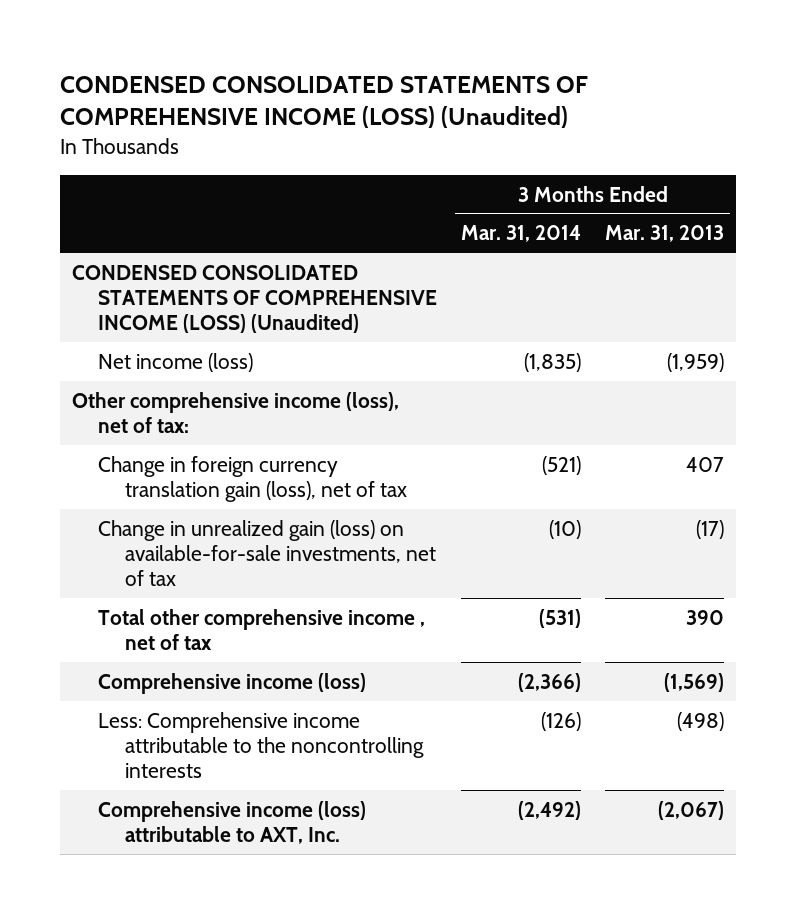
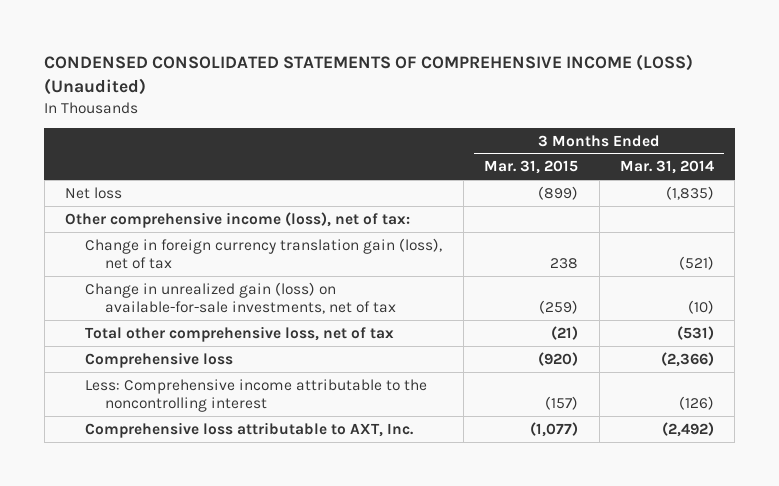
[604,225,724,243] Mar. 31, 2013 -> none
none -> [484,160,579,175] Mar. 31, 2015
[71,264,438,333] CONDENSED CONSOLIDATED STATEMENTS OF COMPREHENSIVE INCOME (LOSS) (Unaudited) -> none
[98,352,254,372] Net income (loss) -> [65,186,123,199] Net loss
[98,608,426,650] Total other comprehensive income , net of tax -> [85,325,395,342] Total other comprehensive loss, net of tax
[98,672,367,694] Comprehensive income (loss) -> [85,351,234,368] Comprehensive loss
[98,711,425,778] Less: Comprehensive income attributable to the noncontrolling interests -> [85,378,428,412] Less: Comprehensive income attributable to the noncontrolling interest
[98,800,367,844] Comprehensive income (loss) attributable to AXT, Inc. -> [85,421,414,438] Comprehensive loss attributable to AXT, Inc.

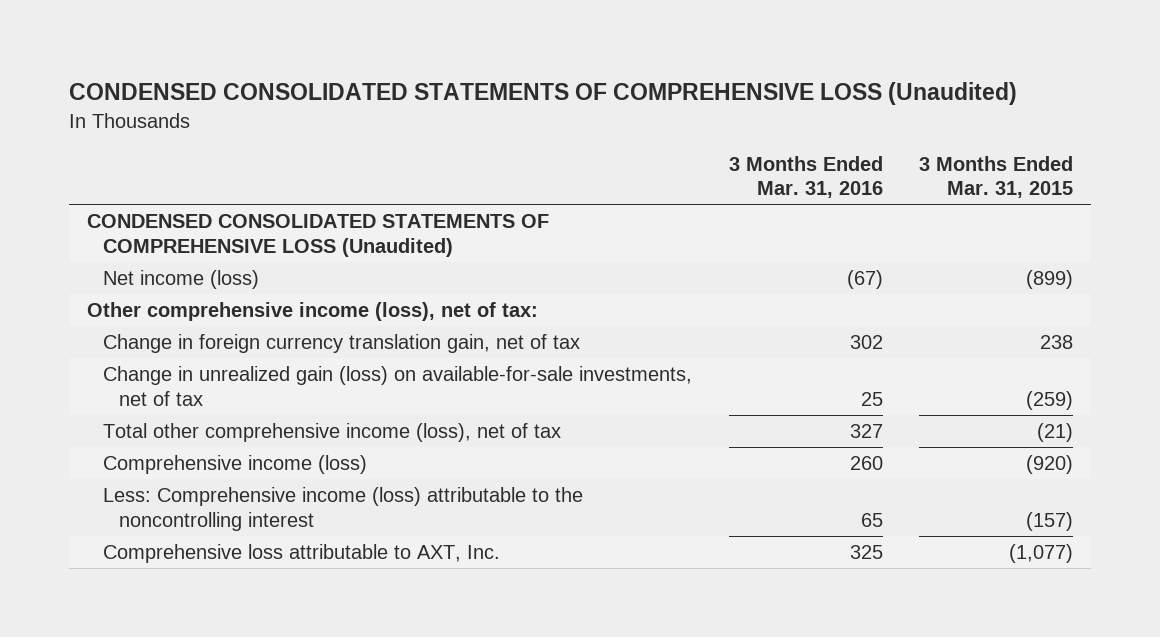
[44,53,694,95] CONDENSED CONSOLIDATED STATEMENTS OF COMPREHENSIVE INCOME (LOSS) (Unaudited) -> [69,82,1018,106] CONDENSED CONSOLIDATED STATEMENTS OF COMPREHENSIVE LOSS (Unaudited)
[619,160,714,175] Mar. 31, 2014 -> none
none -> [728,155,883,199] 3 Months Ended Mar. 31, 2016
none -> [87,213,550,257] CONDENSED CONSOLIDATED STATEMENTS OF COMPREHENSIVE LOSS (Unaudited)
[65,186,123,199] Net loss -> [103,269,260,289] Net income (loss)
[85,237,443,269] Change in foreign currency translation gain (loss), net of tax -> [103,333,581,353] Change in foreign currency translation gain, net of tax
[85,325,395,342] Total other comprehensive loss, net of tax -> [103,422,562,442] Total other comprehensive income (loss), net of tax
[85,351,234,368] Comprehensive loss -> [103,454,368,474] Comprehensive income (loss)
[85,378,428,412] Less: Comprehensive income attributable to the noncontrolling interest -> [103,486,584,531] Less: Comprehensive income (loss) attributable to the noncontrolling interest

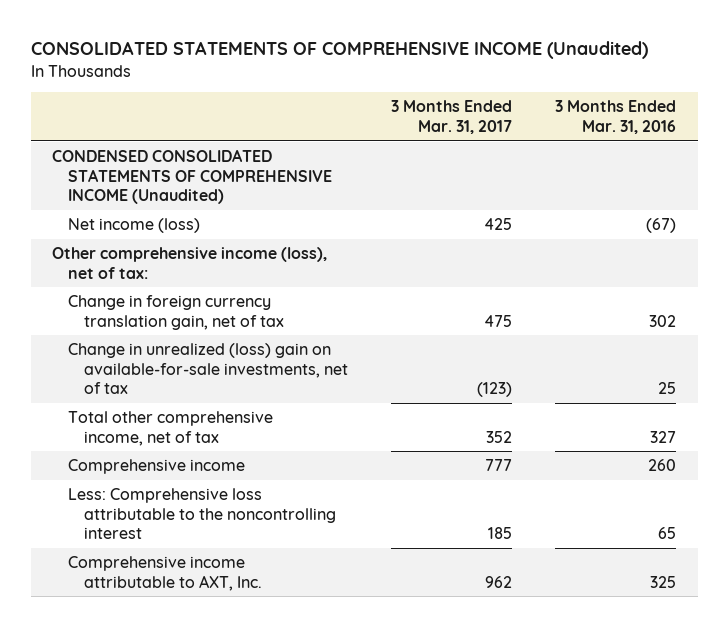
[69,82,1018,106] CONDENSED CONSOLIDATED STATEMENTS OF COMPREHENSIVE LOSS (Unaudited) -> [30,41,648,60] CONSOLIDATED STATEMENTS OF COMPREHENSIVE INCOME (Unaudited)
[918,155,1073,199] 3 Months Ended Mar. 31, 2015 -> none
none -> [390,100,512,135] 3 Months Ended Mar. 31, 2017
[87,213,550,257] CONDENSED CONSOLIDATED STATEMENTS OF COMPREHENSIVE LOSS (Unaudited) -> [52,149,333,205] CONDENSED CONSOLIDATED STATEMENTS OF COMPREHENSIVE INCOME (Unaudited)
[103,365,693,406] Change in unrealized gain (loss) on available-for-sale investments, net of tax -> [68,343,348,395] Change in unrealized (loss) gain on available-for-sale investments, net of tax
[103,422,562,442] Total other comprehensive income (loss), net of tax -> [68,411,274,446] Total other comprehensive income, net of tax
[103,454,368,474] Comprehensive income (loss) -> [68,459,246,475] Comprehensive income
[103,486,584,531] Less: Comprehensive income (loss) attributable to the noncontrolling interest -> [68,488,336,540] Less: Comprehensive loss attributable to the noncontrolling interest
[103,543,501,563] Comprehensive loss attributable to AXT, Inc. -> [68,556,262,591] Comprehensive income attributable to AXT, Inc.

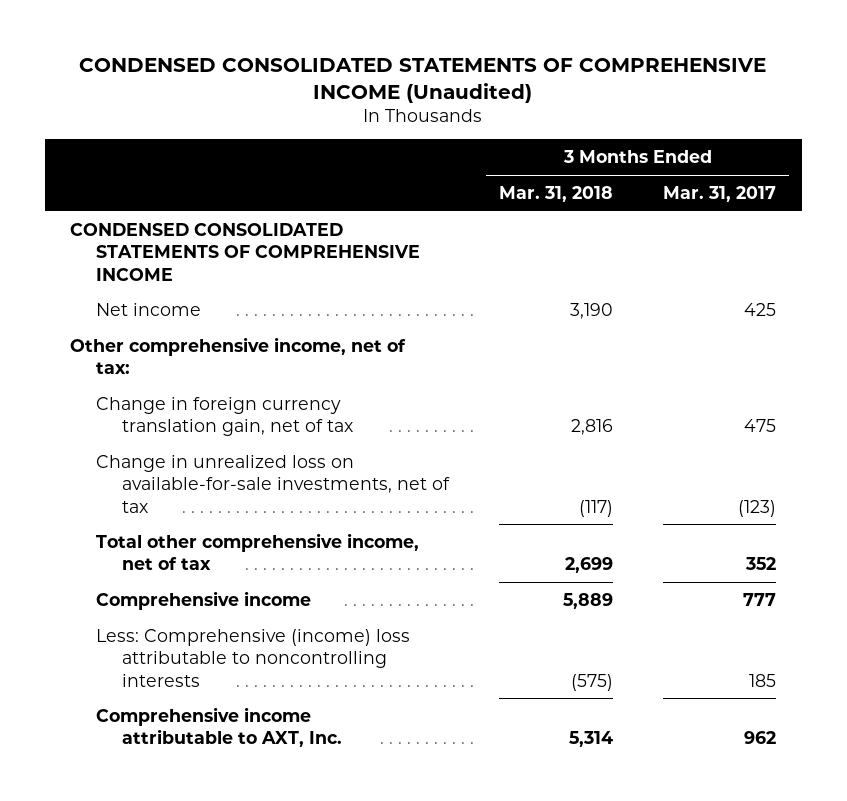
[30,41,648,60] CONSOLIDATED STATEMENTS OF COMPREHENSIVE INCOME (Unaudited) -> [79,57,767,103] CONDENSED CONSOLIDATED STATEMENTS OF COMPREHENSIVE INCOME (Unaudited)
[554,100,676,135] 3 Months Ended Mar. 31, 2016 -> none
none -> [499,185,614,202] Mar. 31, 2018
[52,149,333,205] CONDENSED CONSOLIDATED STATEMENTS OF COMPREHENSIVE INCOME (Unaudited) -> [70,222,420,281] CONDENSED CONSOLIDATED STATEMENTS OF COMPREHENSIVE INCOME
[68,218,201,234] Net income (loss) -> [95,302,201,316] Net income
[52,247,328,279] Other comprehensive income (loss), net of tax: -> [70,336,407,375] Other comprehensive income, net of tax:
[68,343,348,395] Change in unrealized (loss) gain on available-for-sale investments, net of tax -> [95,454,450,513] Change in unrealized loss on available-for-sale investments, net of tax
[68,488,336,540] Less: Comprehensive loss attributable to the noncontrolling interest -> [95,628,410,687] Less: Comprehensive (income) loss attributable to noncontrolling interests

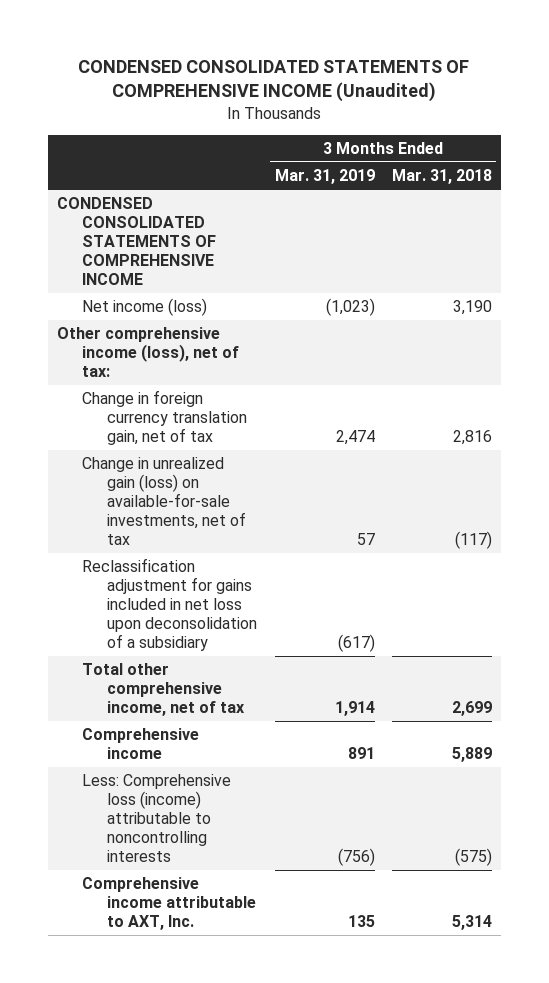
[663,185,777,202] Mar. 31, 2017 -> none
none -> [274,169,375,185] Mar. 31, 2019
[95,302,201,316] Net income -> [82,298,208,317] Net income (loss)
[70,336,407,375] Other comprehensive income, net of tax: -> [56,327,240,378] Other comprehensive income (loss), net of tax:
[95,454,450,513] Change in unrealized loss on available-for-sale investments, net of tax -> [82,457,247,546] Change in unrealized gain (loss) on available-for-sale investments, net of tax
none -> [82,558,258,652] Reclassification adjustment for gains included in net loss upon deconsolidation of a subsidiary
[95,628,410,687] Less: Comprehensive (income) loss attributable to noncontrolling interests -> [82,774,232,863] Less: Comprehensive loss (income) attributable to noncontrolling interests

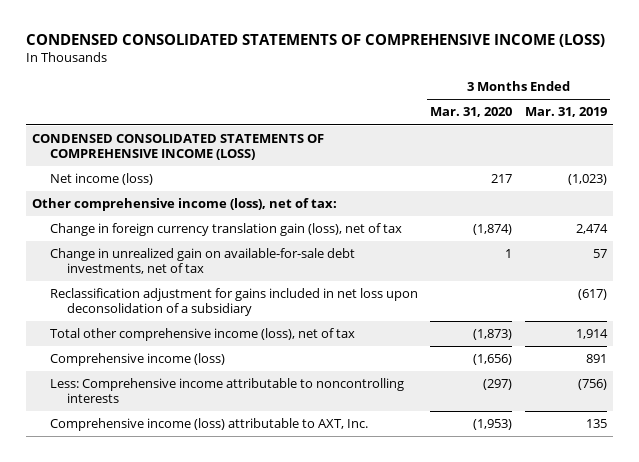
[78,59,470,103] CONDENSED CONSOLIDATED STATEMENTS OF COMPREHENSIVE INCOME (Unaudited) -> [25,34,605,48] CONDENSED CONSOLIDATED STATEMENTS OF COMPREHENSIVE INCOME (LOSS)
[392,169,493,185] Mar. 31, 2018 -> none
none -> [430,107,513,118] Mar. 31, 2020
[56,197,217,286] CONDENSED CONSOLIDATED STATEMENTS OF COMPREHENSIVE INCOME -> [32,134,325,161] CONDENSED CONSOLIDATED STATEMENTS OF COMPREHENSIVE INCOME (LOSS)
[82,390,248,446] Change in foreign currency translation gain, net of tax -> [49,223,402,237] Change in foreign currency translation gain (loss), net of tax
[82,457,247,546] Change in unrealized gain (loss) on available-for-sale investments, net of tax -> [49,248,355,275] Change in unrealized gain on available-for-sale debt investments, net of tax
[82,663,246,717] Total other comprehensive income, net of tax -> [49,328,355,342] Total other comprehensive income (loss), net of tax
[82,728,200,760] Comprehensive income -> [49,353,225,367] Comprehensive income (loss)
[82,774,232,863] Less: Comprehensive loss (income) attributable to noncontrolling interests -> [49,378,404,404] Less: Comprehensive income attributable to noncontrolling interests
[82,877,257,931] Comprehensive income attributable to AXT, Inc. -> [49,418,368,432] Comprehensive income (loss) attributable to AXT, Inc.

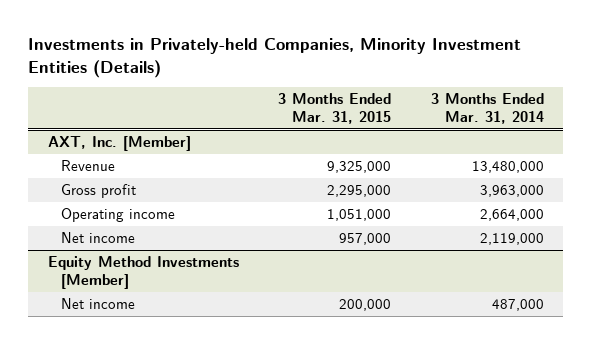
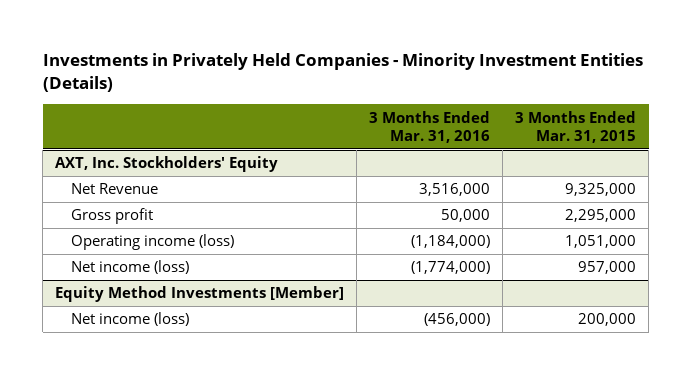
[28,38,522,78] Investments in Privately-held Companies, Minority Investment Entities (Details) -> [42,52,643,93] Investments in Privately Held Companies - Minority Investment Entities (Details)
[430,93,544,124] 3 Months Ended Mar. 31, 2014 -> none
none -> [369,110,491,143] 3 Months Ended Mar. 31, 2016
[48,135,192,152] AXT, Inc. [Member] -> [55,156,279,173] AXT, Inc. Stockholders' Equity
[61,160,116,172] Revenue -> [71,183,159,195] Net Revenue
[61,208,176,223] Operating income -> [71,234,235,251] Operating income (loss)
[61,232,136,244] Net income -> [71,260,190,275] Net income (loss)
[61,298,136,310] Net income -> [71,312,190,327] Net income (loss)

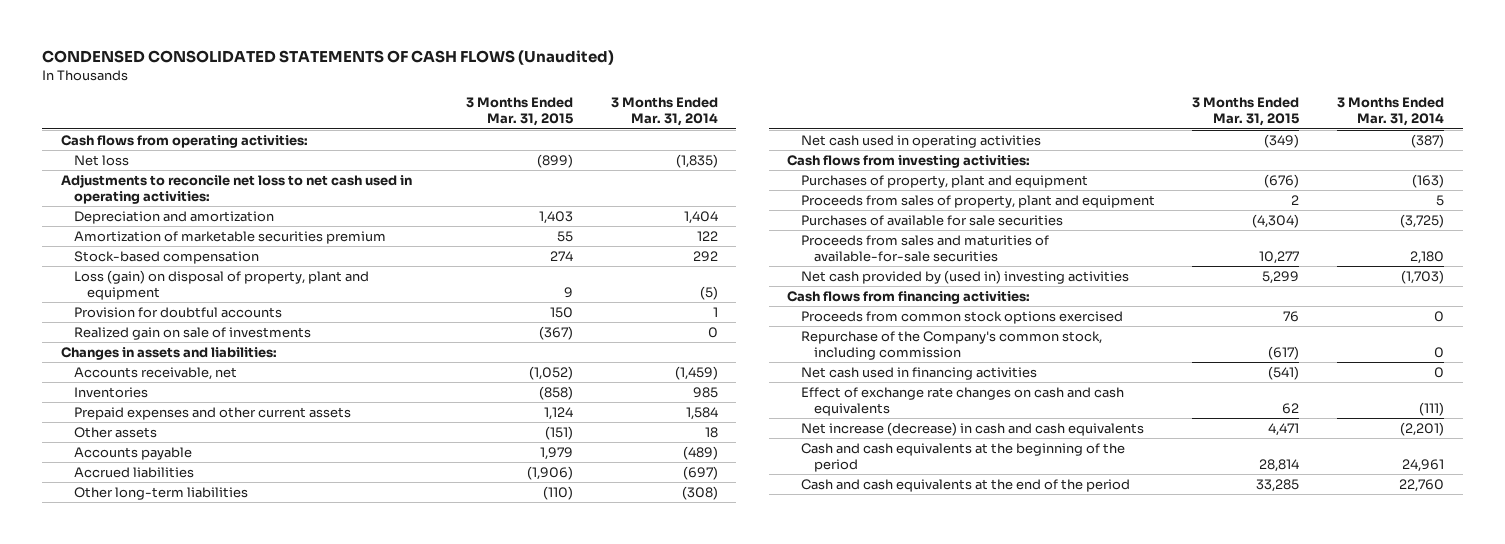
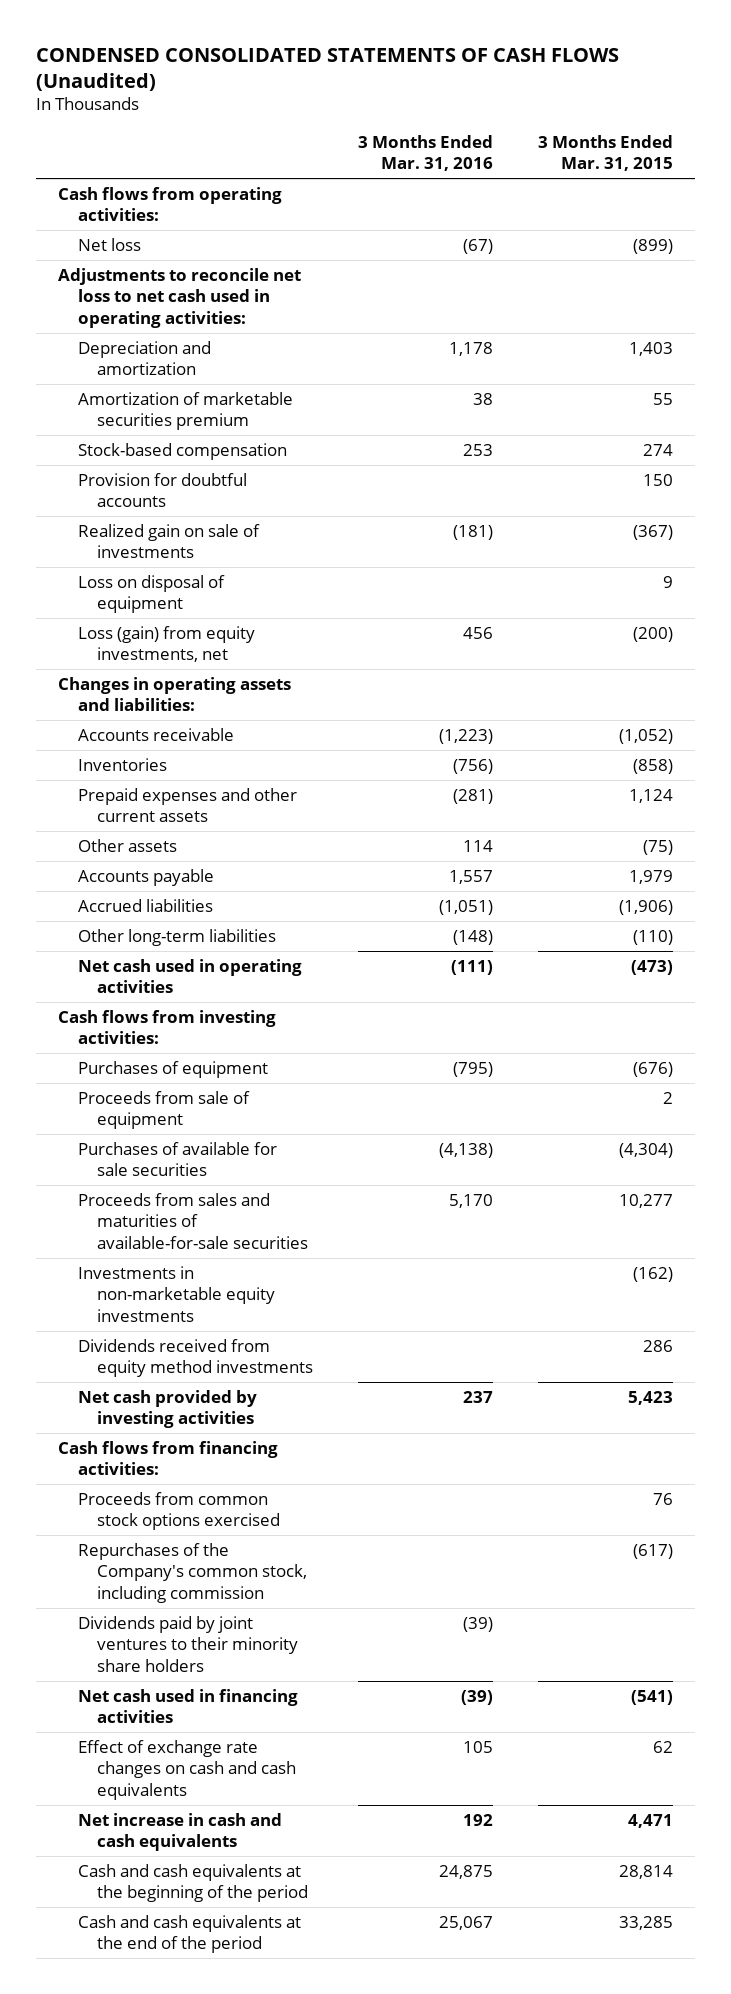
[610,97,718,127] 3 Months Ended Mar. 31, 2014 -> none
none -> [358,134,494,172] 3 Months Ended Mar. 31, 2016
[74,269,370,300] Loss (gain) on disposal of property, plant and equipment -> none
none -> [77,574,225,614] Loss on disposal of equipment
none -> [77,625,255,663] Loss (gain) from equity investments, net
[60,346,277,360] Changes in assets and liabilities: -> [58,676,292,712] Changes in operating assets and liabilities:
[74,366,238,380] Accounts receivable, net -> [77,727,234,741] Accounts receivable
[544,425,573,440] (151) -> [642,839,673,855] (75)
[1264,133,1300,148] (349) -> [630,959,673,975] (473)
[800,174,1088,188] Purchases of property, plant and equipment -> [77,1060,268,1078] Purchases of equipment
[800,194,1155,208] Proceeds from sales of property, plant and equipment -> [77,1090,250,1130] Proceeds from sale of equipment
none -> [77,1265,276,1322] Investments in non-marketable equity investments
none -> [77,1338,314,1378] Dividends received from equity method investments
[800,269,1129,284] Net cash provided by (used in) investing activities -> [77,1389,257,1429] Net cash provided by investing activities
[1262,270,1300,284] 5,299 -> [627,1390,673,1405] 5,423
[800,330,1102,360] Repurchase of the Company's common stock, including commission -> [77,1542,308,1603] Repurchases of the Company's common stock, including commission
none -> [77,1615,299,1672] Dividends paid by joint ventures to their minority share holders
[800,421,1144,436] Net increase (decrease) in cash and cash equivalents -> [77,1812,282,1852] Net increase in cash and cash equivalents

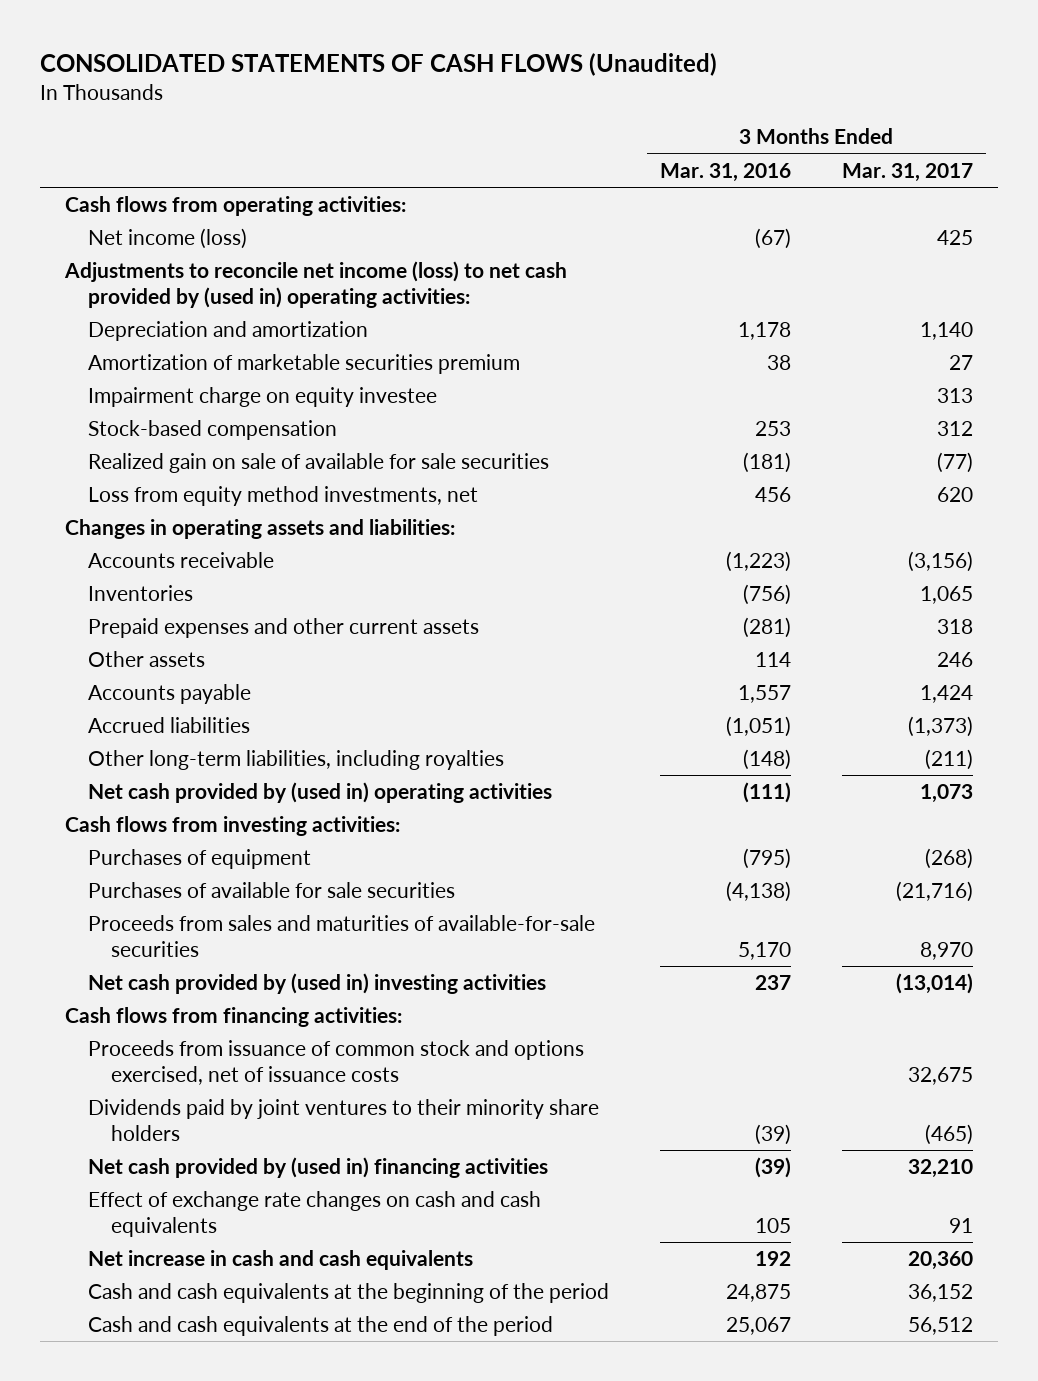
[35,47,619,91] CONDENSED CONSOLIDATED STATEMENTS OF CASH FLOWS (Unaudited) -> [39,52,717,76] CONSOLIDATED STATEMENTS OF CASH FLOWS (Unaudited)
[537,134,673,172] 3 Months Ended Mar. 31, 2015 -> none
none -> [841,162,973,182] Mar. 31, 2017
[77,237,141,251] Net loss -> [87,228,247,250] Net income (loss)
[58,267,302,328] Adjustments to reconcile net loss to net cash used in operating activities: -> [64,261,568,308] Adjustments to reconcile net income (loss) to net cash provided by (used in) operating activities:
none -> [87,387,437,408] Impairment charge on equity investee
[77,472,247,508] Provision for doubtful accounts -> none
[77,574,225,614] Loss on disposal of equipment -> none
[77,523,260,559] Realized gain on sale of investments -> [87,453,549,474] Realized gain on sale of available for sale securities
[77,625,255,663] Loss (gain) from equity investments, net -> [87,486,478,507] Loss from equity method investments, net
[77,928,276,946] Other long-term liabilities -> [87,750,504,771] Other long-term liabilities, including royalties
[77,958,302,994] Net cash used in operating activities -> [87,782,552,804] Net cash provided by (used in) operating activities
[77,1090,250,1130] Proceeds from sale of equipment -> none
[77,1265,276,1322] Investments in non-marketable equity investments -> none
[77,1338,314,1378] Dividends received from equity method investments -> none
[77,1389,257,1429] Net cash provided by investing activities -> [87,973,546,995] Net cash provided by (used in) investing activities
[77,1542,308,1603] Repurchases of the Company's common stock, including commission -> none
[77,1491,281,1531] Proceeds from common stock options exercised -> [87,1040,584,1085] Proceeds from issuance of common stock and options exercised, net of issuance costs
[77,1688,298,1724] Net cash used in financing activities -> [87,1157,548,1179] Net cash provided by (used in) financing activities

